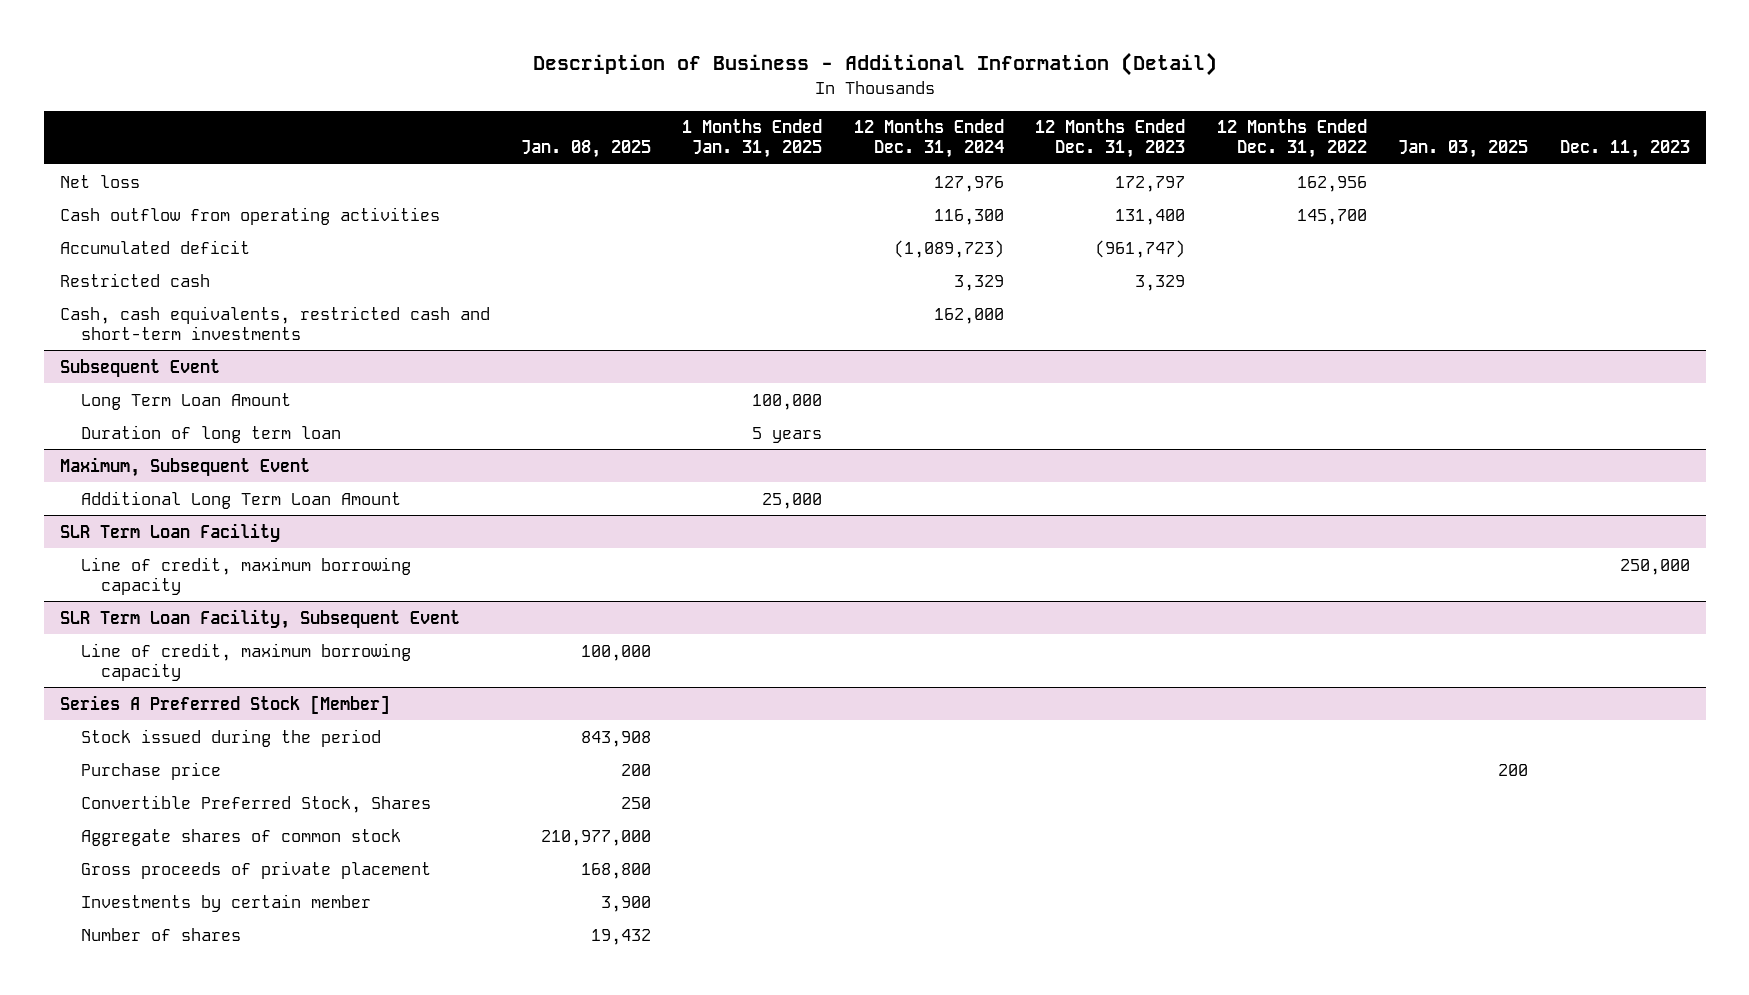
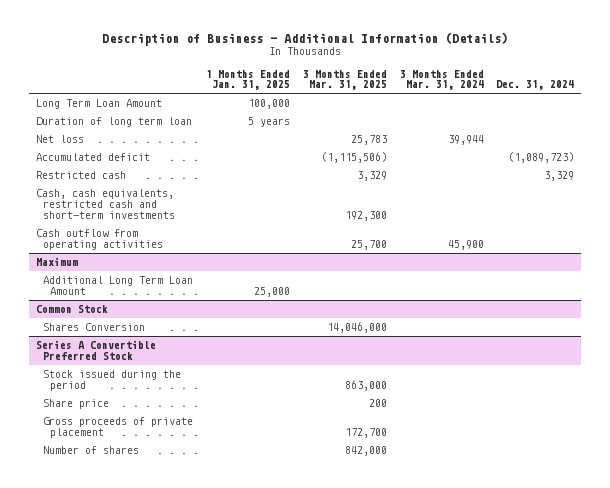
[532,52,1217,77] Description of Business - Additional Information (Detail) -> [102,32,509,47] Description of Business - Additional Information (Details)
[521,140,652,159] Jan. 08, 2025 -> none
[853,119,1004,159] 12 Months Ended Dec. 31, 2024 -> none
[1035,119,1186,159] 12 Months Ended Dec. 31, 2023 -> none
[1216,119,1367,159] 12 Months Ended Dec. 31, 2022 -> none
[1398,140,1529,159] Jan. 03, 2025 -> none
[1559,140,1690,159] Dec. 11, 2023 -> none
none -> [302,69,387,91] 3 Months Ended Mar. 31, 2025
none -> [399,69,484,91] 3 Months Ended Mar. 31, 2024
none -> [496,80,575,91] Dec. 31, 2024
none -> [35,99,162,110] Long Term Loan Amount
none -> [35,117,192,128] Duration of long term loan
[59,358,220,377] Subsequent Event -> none
[80,392,291,410] Long Term Loan Amount -> none
[80,424,341,443] Duration of long term loan -> none
[59,206,440,225] Cash outflow from operating activities -> [35,229,163,251] Cash outflow from operating activities
[59,456,310,477] Maximum, Subsequent Event -> [35,257,78,267] Maximum
[59,522,280,542] SLR Term Loan Facility -> none
[80,556,411,595] Line of credit, maximum borrowing capacity -> none
[59,608,460,629] SLR Term Loan Facility, Subsequent Event -> none
[80,642,411,681] Line of credit, maximum borrowing capacity -> none
none -> [35,305,108,314] Common Stock
none -> [42,323,145,332] Shares Conversion
[59,694,390,714] Series A Preferred Stock [Member] -> [35,340,156,361] Series A Convertible Preferred Stock
[80,794,431,813] Convertible Preferred Stock, Shares -> none
[80,828,401,846] Aggregate shares of common stock -> none
[80,761,221,780] Purchase price -> [42,399,109,410] Share price
[80,893,371,912] Investments by certain member -> none

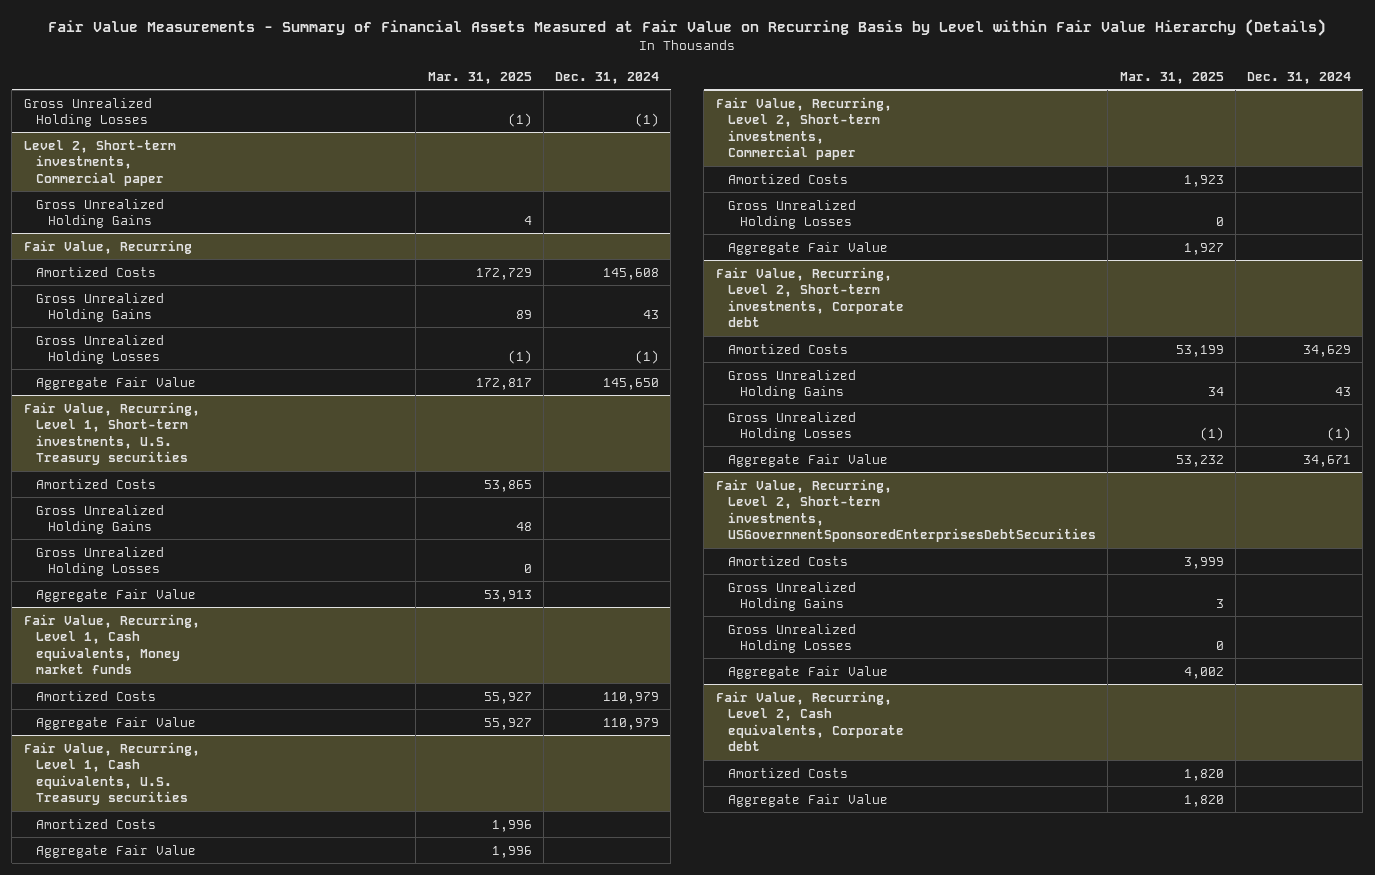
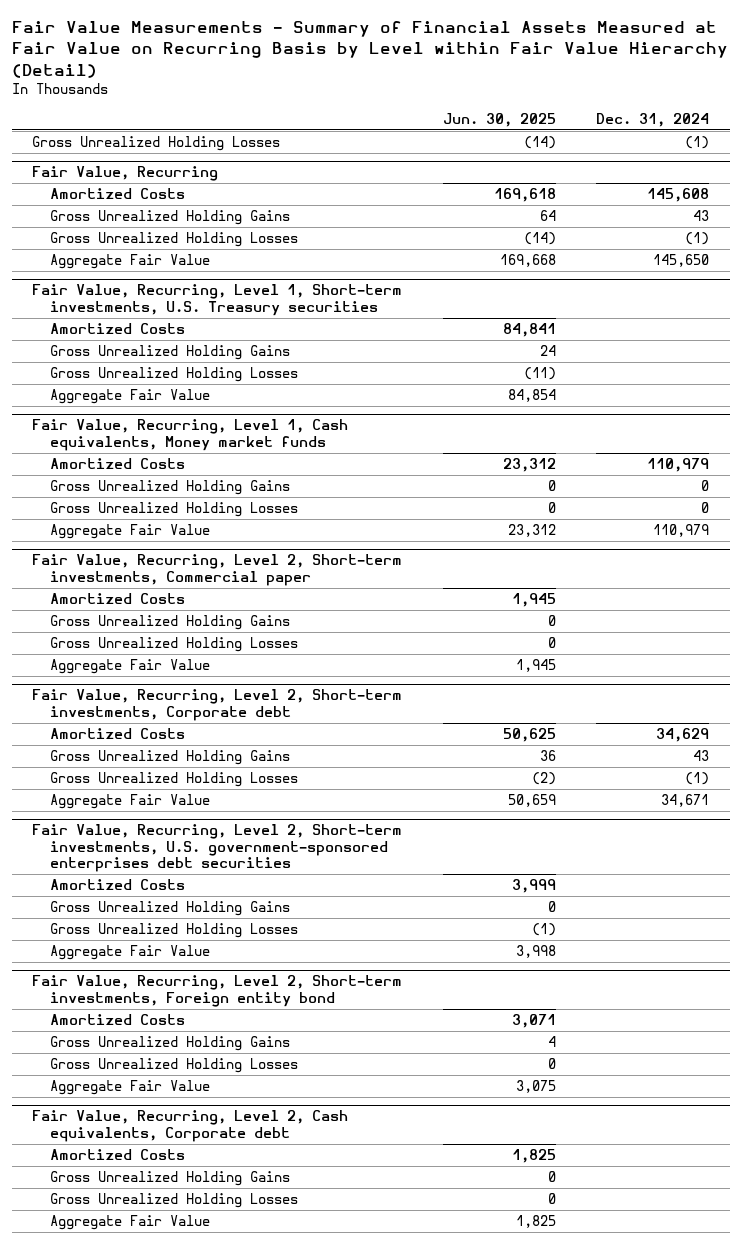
[48,19,1327,37] Fair Value Measurements - Summary of Financial Assets Measured at Fair Value on Recurring Basis by Level within Fair Value Hierarchy (Details) -> [12,21,729,78] Fair Value Measurements - Summary of Financial Assets Measured at Fair Value on Recurring Basis by Level within Fair Value Hierarchy (Detail)
[427,71,532,84] Mar. 31, 2025 -> none
none -> [442,112,556,127] Jun. 30, 2025
[23,139,176,186] Level 2, Short-term investments, Commercial paper -> none
[35,198,164,229] Gross Unrealized Holding Gains -> none
none -> [49,480,290,496] Gross Unrealized Holding Gains
none -> [49,502,298,518] Gross Unrealized Holding Losses
[23,741,200,806] Fair Value, Recurring, Level 1, Cash equivalents, U.S. Treasury securities -> none
[35,818,156,829] Amortized Costs -> none
[35,844,196,858] Aggregate Fair Value -> none
none -> [49,615,290,631] Gross Unrealized Holding Gains
none -> [32,824,403,872] Fair Value, Recurring, Level 2, Short-term investments, U.S. government-sponsored enterprises debt securities
none -> [49,879,185,891] Amortized Costs
none -> [49,901,290,917] Gross Unrealized Holding Gains
none -> [49,923,298,939] Gross Unrealized Holding Losses
none -> [49,945,210,961] Aggregate Fair Value
[715,478,1097,543] Fair Value, Recurring, Level 2, Short-term investments, USGovernmentSponsoredEnterprisesDebtSecurities -> [32,975,403,1007] Fair Value, Recurring, Level 2, Short-term investments, Foreign entity bond
none -> [49,1171,290,1187] Gross Unrealized Holding Gains
none -> [49,1193,298,1209] Gross Unrealized Holding Losses

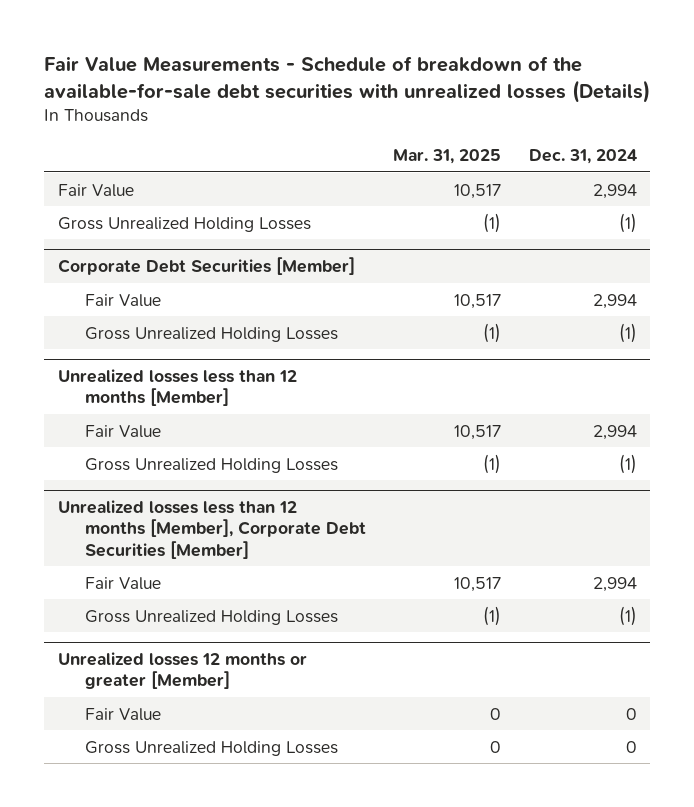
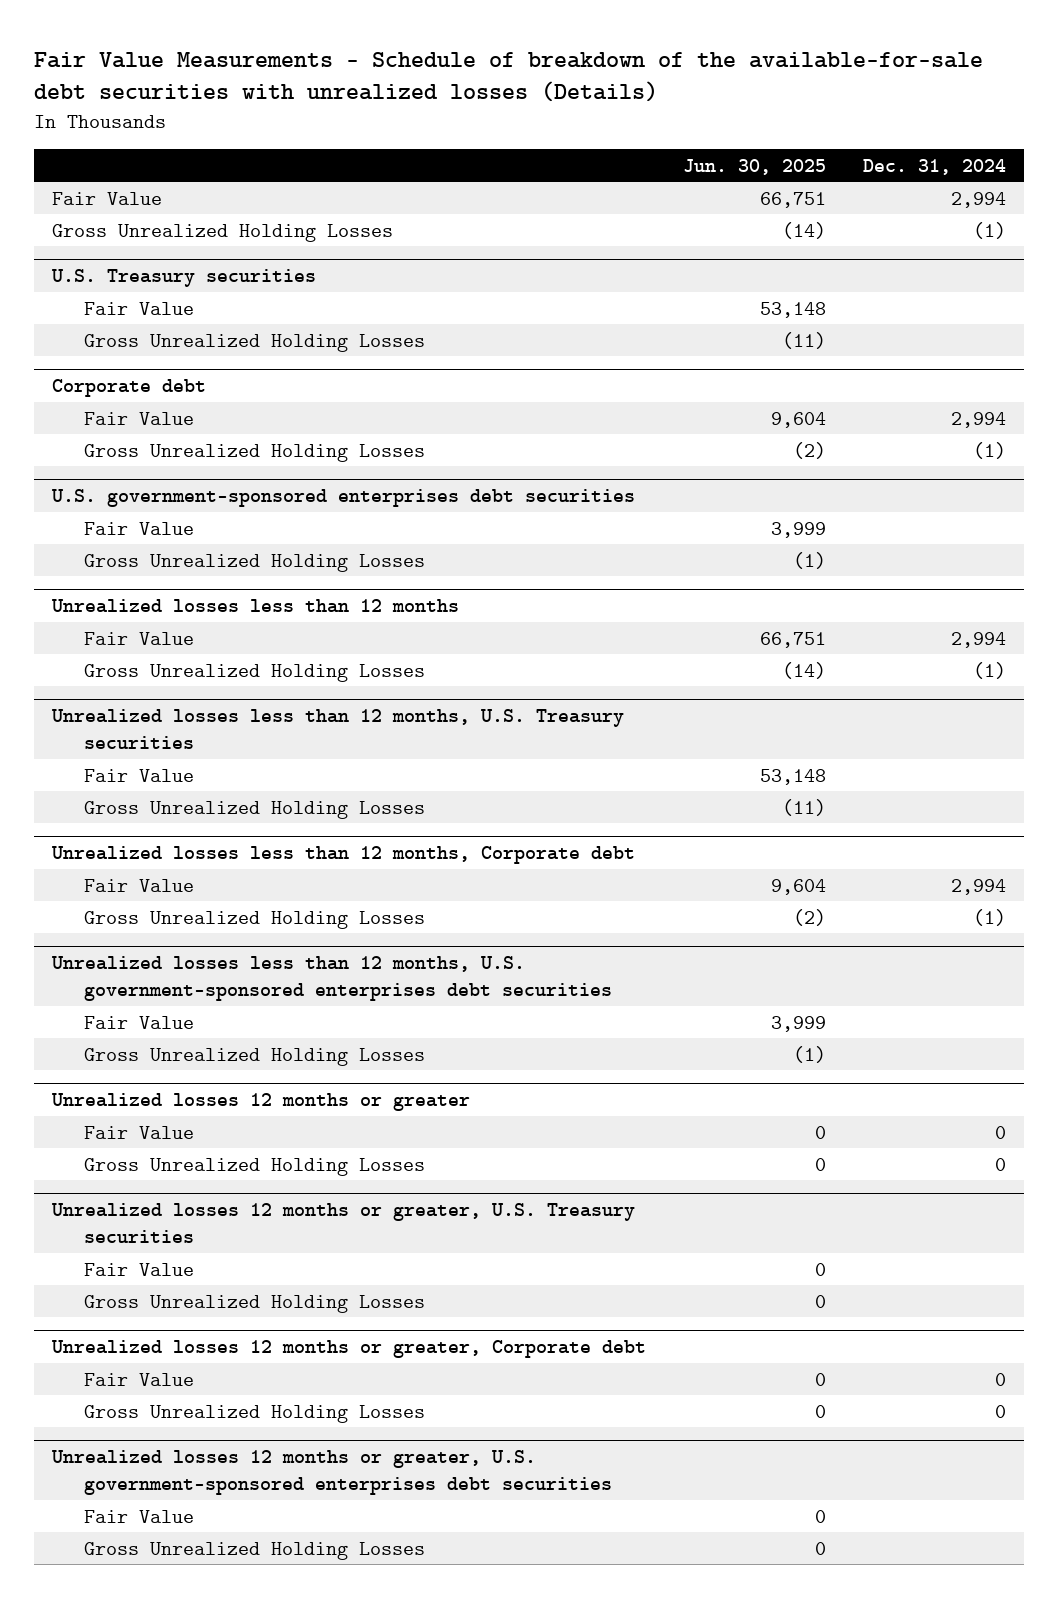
[393,148,502,164] Mar. 31, 2025 -> none
none -> [682,158,826,175] Jun. 30, 2025
none -> [51,269,317,288] U.S. Treasury securities
none -> [84,301,195,315] Fair Value
none -> [84,333,426,352] Gross Unrealized Holding Losses
[57,257,355,276] Corporate Debt Securities [Member] -> [52,379,207,398] Corporate debt
none -> [51,489,636,508] U.S. government-sponsored enterprises debt securities
none -> [84,521,195,535] Fair Value
none -> [84,553,426,572] Gross Unrealized Holding Losses
[57,369,297,407] Unrealized losses less than 12 months [Member] -> [51,599,460,614] Unrealized losses less than 12 months
none -> [51,709,625,749] Unrealized losses less than 12 months, U.S. Treasury securities
none -> [84,768,195,782] Fair Value
none -> [84,800,426,819] Gross Unrealized Holding Losses
[57,500,367,559] Unrealized losses less than 12 months [Member], Corporate Debt Securities [Member] -> [51,846,636,865] Unrealized losses less than 12 months, Corporate debt
none -> [51,956,613,1001] Unrealized losses less than 12 months, U.S. government-sponsored enterprises debt securities
none -> [84,1015,195,1029] Fair Value
none -> [84,1047,426,1066] Gross Unrealized Holding Losses
[57,652,307,690] Unrealized losses 12 months or greater [Member] -> [51,1093,471,1112] Unrealized losses 12 months or greater
none -> [51,1203,636,1243] Unrealized losses 12 months or greater, U.S. Treasury securities
none -> [84,1262,195,1276] Fair Value
none -> [84,1294,426,1313] Gross Unrealized Holding Losses
none -> [51,1340,647,1359] Unrealized losses 12 months or greater, Corporate debt
none -> [84,1372,195,1386] Fair Value
none -> [84,1404,426,1423] Gross Unrealized Holding Losses
none -> [51,1450,613,1495] Unrealized losses 12 months or greater, U.S. government-sponsored enterprises debt securities
none -> [84,1509,195,1523] Fair Value
none -> [84,1541,426,1560] Gross Unrealized Holding Losses

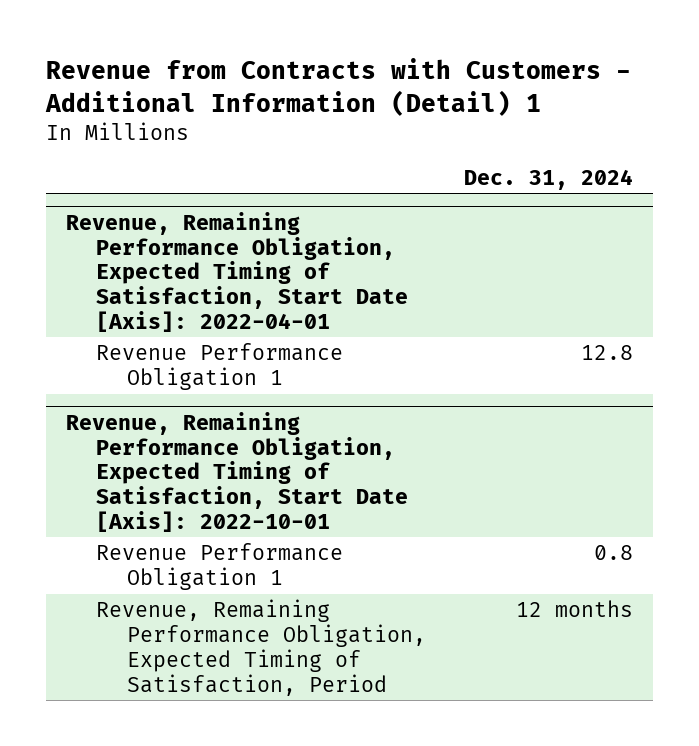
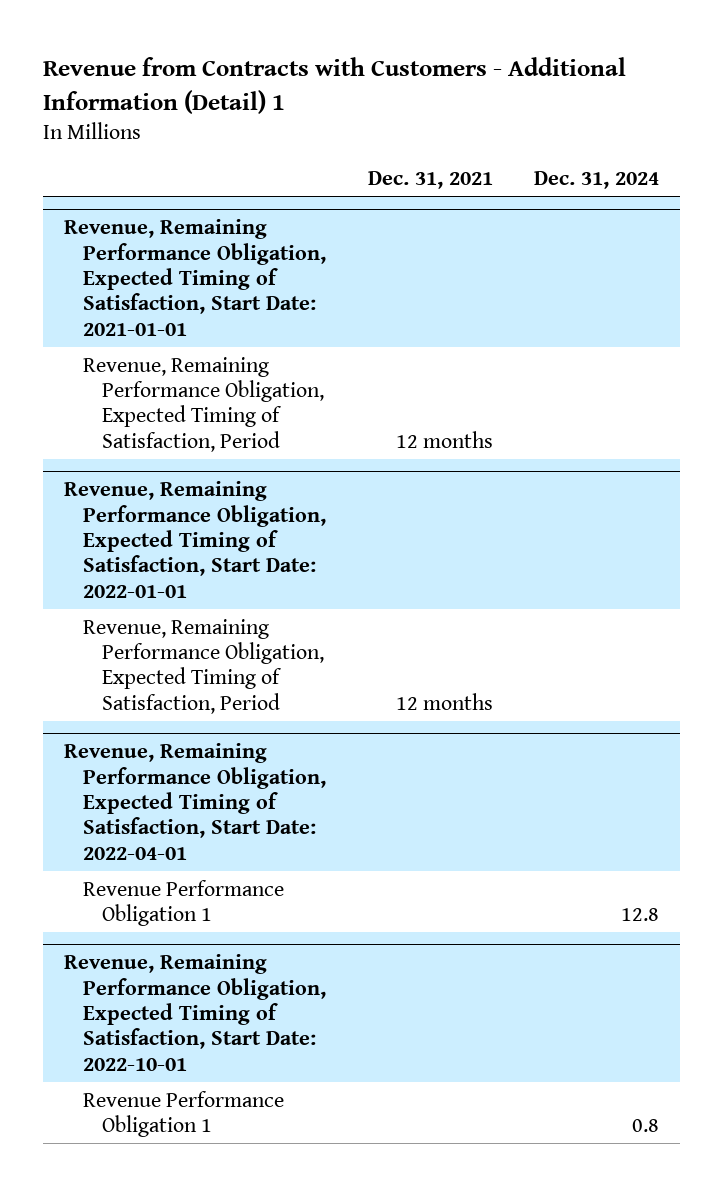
none -> [367,170,493,189] Dec. 31, 2021
none -> [63,219,326,336] Revenue, Remaining Performance Obligation, Expected Timing of Satisfaction, Start Date: 2021-01-01
none -> [82,356,324,452] Revenue, Remaining Performance Obligation, Expected Timing of Satisfaction, Period
none -> [63,481,326,598] Revenue, Remaining Performance Obligation, Expected Timing of Satisfaction, Start Date: 2022-01-01
none -> [82,618,324,714] Revenue, Remaining Performance Obligation, Expected Timing of Satisfaction, Period
[65,211,409,332] Revenue, Remaining Performance Obligation, Expected Timing of Satisfaction, Start Date [Axis]: 2022-04-01 -> [63,743,326,860] Revenue, Remaining Performance Obligation, Expected Timing of Satisfaction, Start Date: 2022-04-01
[65,411,409,532] Revenue, Remaining Performance Obligation, Expected Timing of Satisfaction, Start Date [Axis]: 2022-10-01 -> [63,954,326,1071] Revenue, Remaining Performance Obligation, Expected Timing of Satisfaction, Start Date: 2022-10-01
[96,599,426,696] Revenue, Remaining Performance Obligation, Expected Timing of Satisfaction, Period -> none

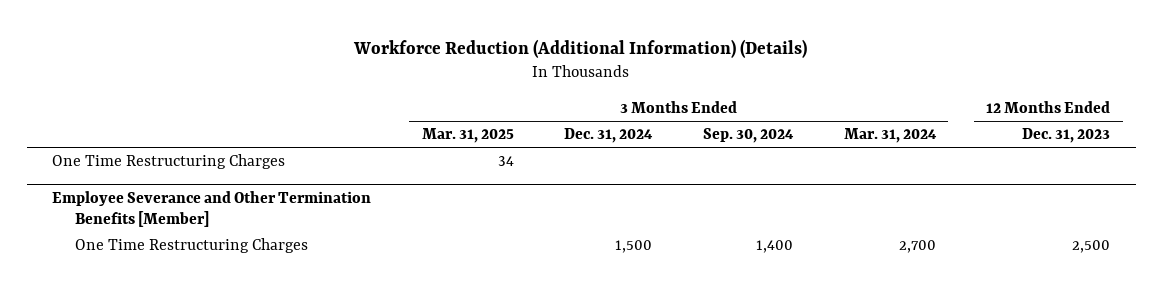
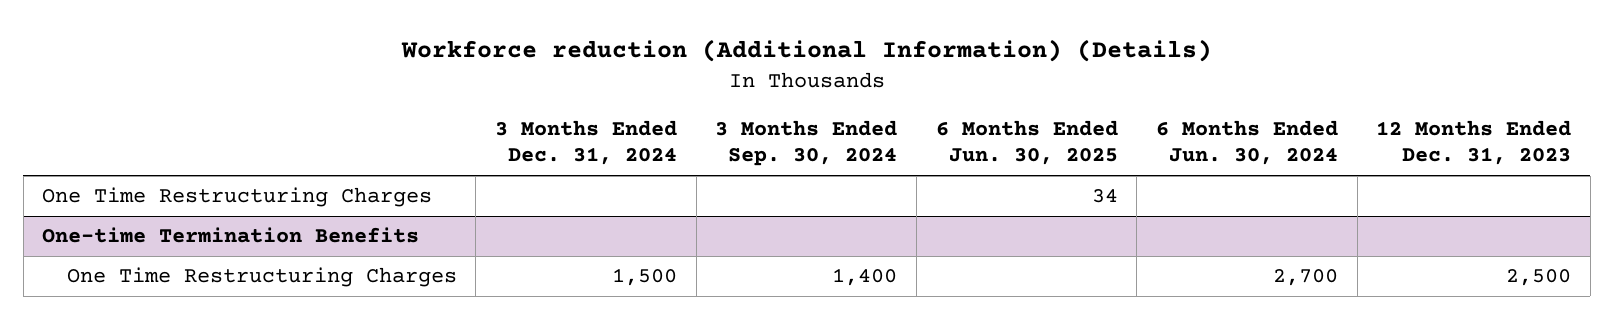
[353,38,808,58] Workforce Reduction (Additional Information) (Details) -> [400,39,1212,63] Workforce reduction (Additional Information) (Details)
[421,128,514,144] Mar. 31, 2025 -> none
[843,128,937,144] Mar. 31, 2024 -> none
none -> [935,120,1118,166] 6 Months Ended Jun. 30, 2025
none -> [1155,120,1338,166] 6 Months Ended Jun. 30, 2024
[51,190,371,228] Employee Severance and Other Termination Benefits [Member] -> [42,227,420,244] One-time Termination Benefits

